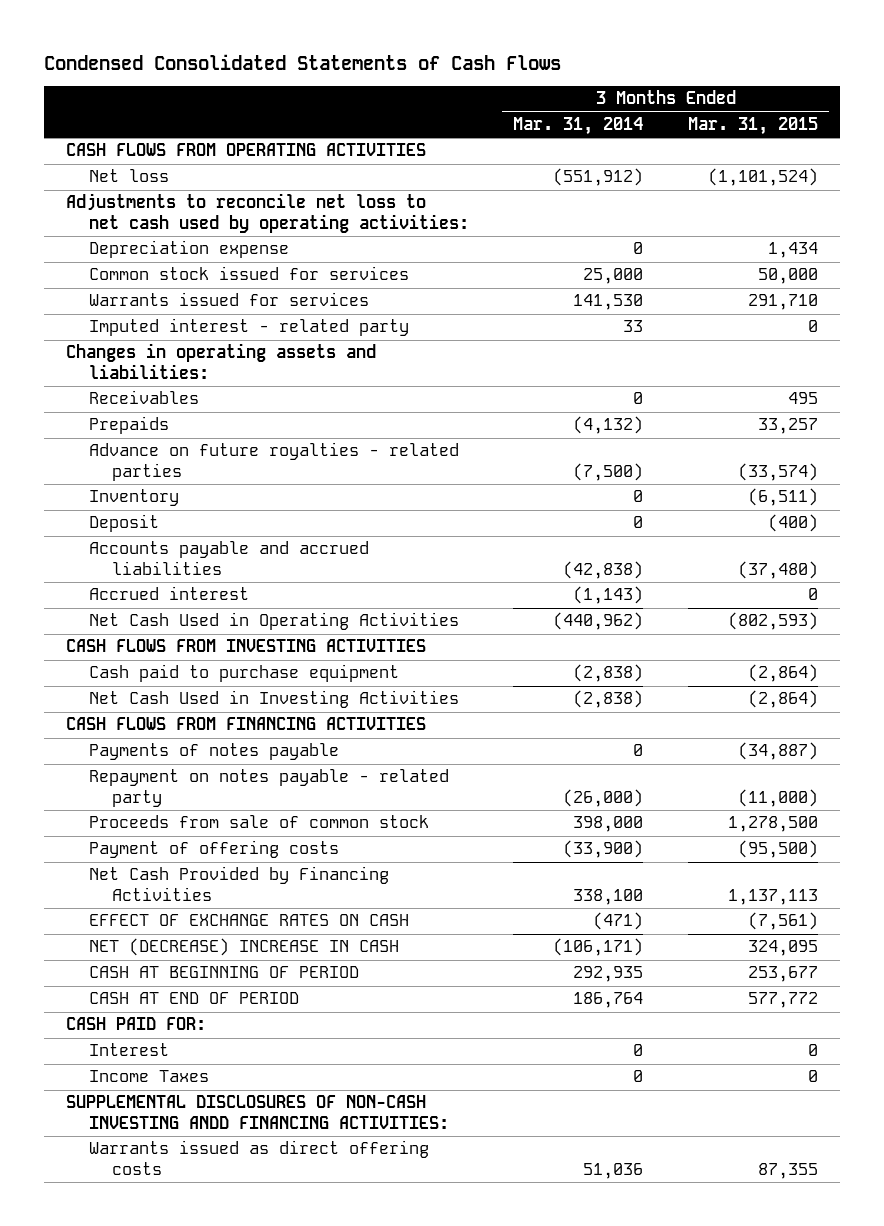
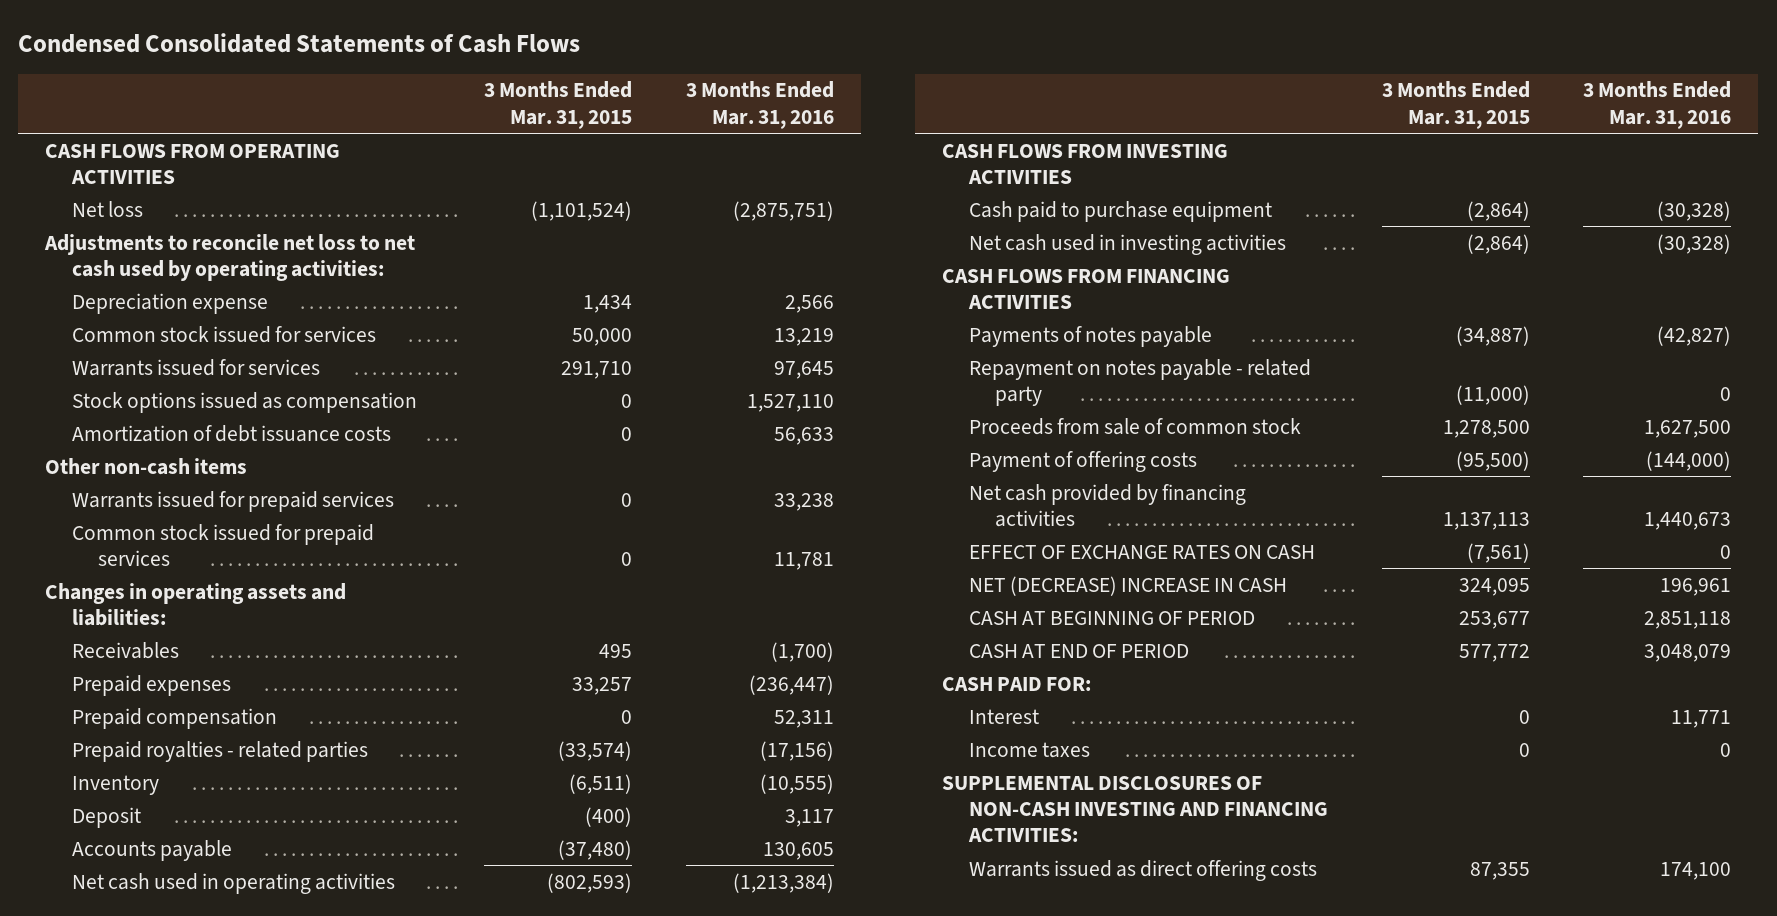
[513,117,644,136] Mar. 31, 2014 -> none
none -> [686,81,835,129] 3 Months Ended Mar. 31, 2016
[89,318,410,337] Imputed interest - related party -> none
none -> [71,391,417,413] Stock options issued as compensation
none -> [71,424,391,442] Amortization of debt issuance costs
none -> [45,457,248,475] Other non-cash items
none -> [71,490,394,512] Warrants issued for prepaid services
none -> [71,523,374,567] Common stock issued for prepaid services
[89,416,170,435] Prepaids -> [71,674,231,696] Prepaid expenses
none -> [71,707,277,729] Prepaid compensation
[89,442,460,481] Advance on future royalties - related parties -> [71,740,368,762] Prepaid royalties - related parties
[89,586,250,601] Accrued interest -> none
[89,541,370,575] Accounts payable and accrued liabilities -> [71,839,232,861] Accounts payable
[89,612,460,631] Net Cash Used in Operating Activities -> [71,872,395,894] Net cash used in operating activities
[89,690,460,709] Net Cash Used in Investing Activities -> [968,233,1286,255] Net cash used in investing activities
[89,866,390,901] Net Cash Provided by Financing Activities -> [968,483,1246,528] Net cash provided by financing activities
[89,1070,210,1083] Income Taxes -> [968,741,1090,758] Income taxes
[66,1095,450,1129] SUPPLEMENTAL DISCLOSURES OF NON-CASH INVESTING ANDD FINANCING ACTIVITIES: -> [942,775,1328,843] SUPPLEMENTAL DISCLOSURES OF NON-CASH INVESTING AND FINANCING ACTIVITIES:

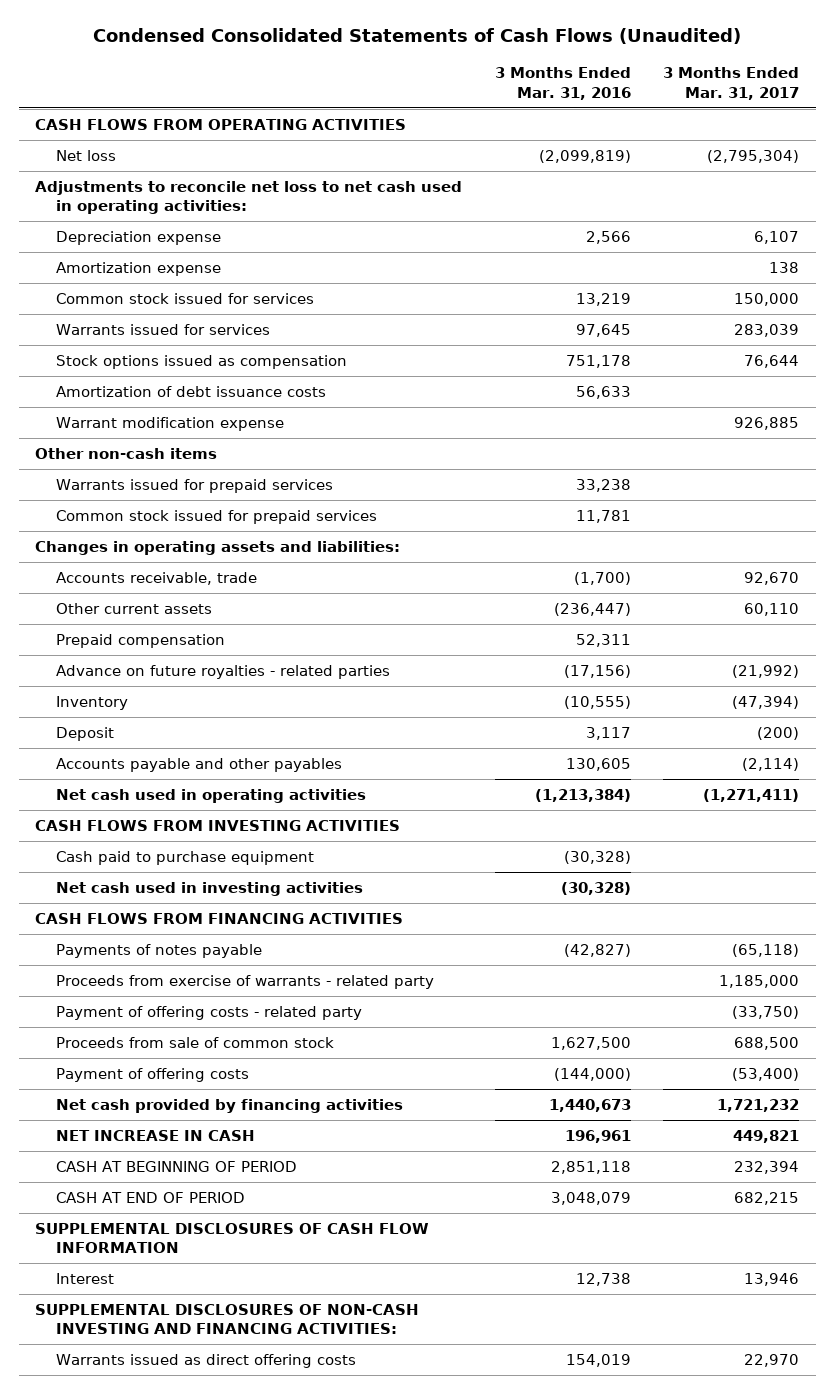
[18,32,581,53] Condensed Consolidated Statements of Cash Flows -> [93,28,742,45] Condensed Consolidated Statements of Cash Flows (Unaudited)
[484,81,633,129] 3 Months Ended Mar. 31, 2015 -> none
none -> [663,67,800,100] 3 Months Ended Mar. 31, 2017
[733,200,835,221] (2,875,751) -> [538,149,631,163] (2,099,819)
[44,233,416,282] Adjustments to reconcile net loss to net cash used by operating activities: -> [35,180,463,215] Adjustments to reconcile net loss to net cash used in operating activities:
none -> [55,261,221,276] Amortization expense
[747,393,835,412] 1,527,110 -> [565,354,631,368] 751,178
none -> [55,416,284,431] Warrant modification expense
[71,641,179,659] Receivables -> [55,571,257,585] Accounts receivable, trade
[71,674,231,696] Prepaid expenses -> [55,602,212,614] Other current assets
[71,740,368,762] Prepaid royalties - related parties -> [55,664,390,679] Advance on future royalties - related parties
[71,839,232,861] Accounts payable -> [55,757,342,772] Accounts payable and other payables
[968,358,1311,407] Repayment on notes payable - related party -> none
none -> [55,974,434,989] Proceeds from exercise of warrants - related party
none -> [55,1005,362,1020] Payment of offering costs - related party
[968,544,1315,559] EFFECT OF EXCHANGE RATES ON CASH -> none
[968,575,1287,596] NET (DECREASE) INCREASE IN CASH -> [55,1129,255,1141] NET INCREASE IN CASH
[968,741,1090,758] Income taxes -> none
[942,676,1092,691] CASH PAID FOR: -> [35,1222,430,1254] SUPPLEMENTAL DISCLOSURES OF CASH FLOW INFORMATION
[1671,709,1732,728] 11,771 -> [575,1272,631,1286] 12,738
[1660,861,1732,880] 174,100 -> [565,1353,631,1367] 154,019

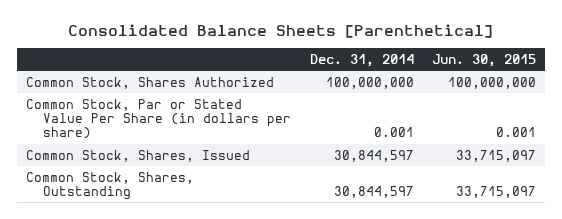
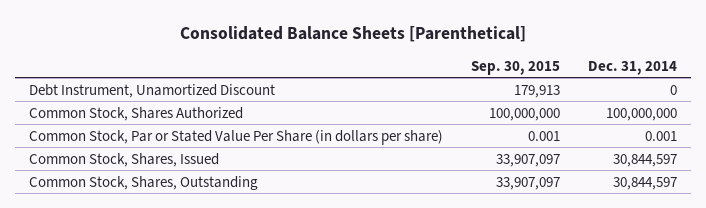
[431,54,536,68] Jun. 30, 2015 -> none
none -> [470,60,560,75] Sep. 30, 2015
none -> [29,83,276,98] Debt Instrument, Unamortized Discount

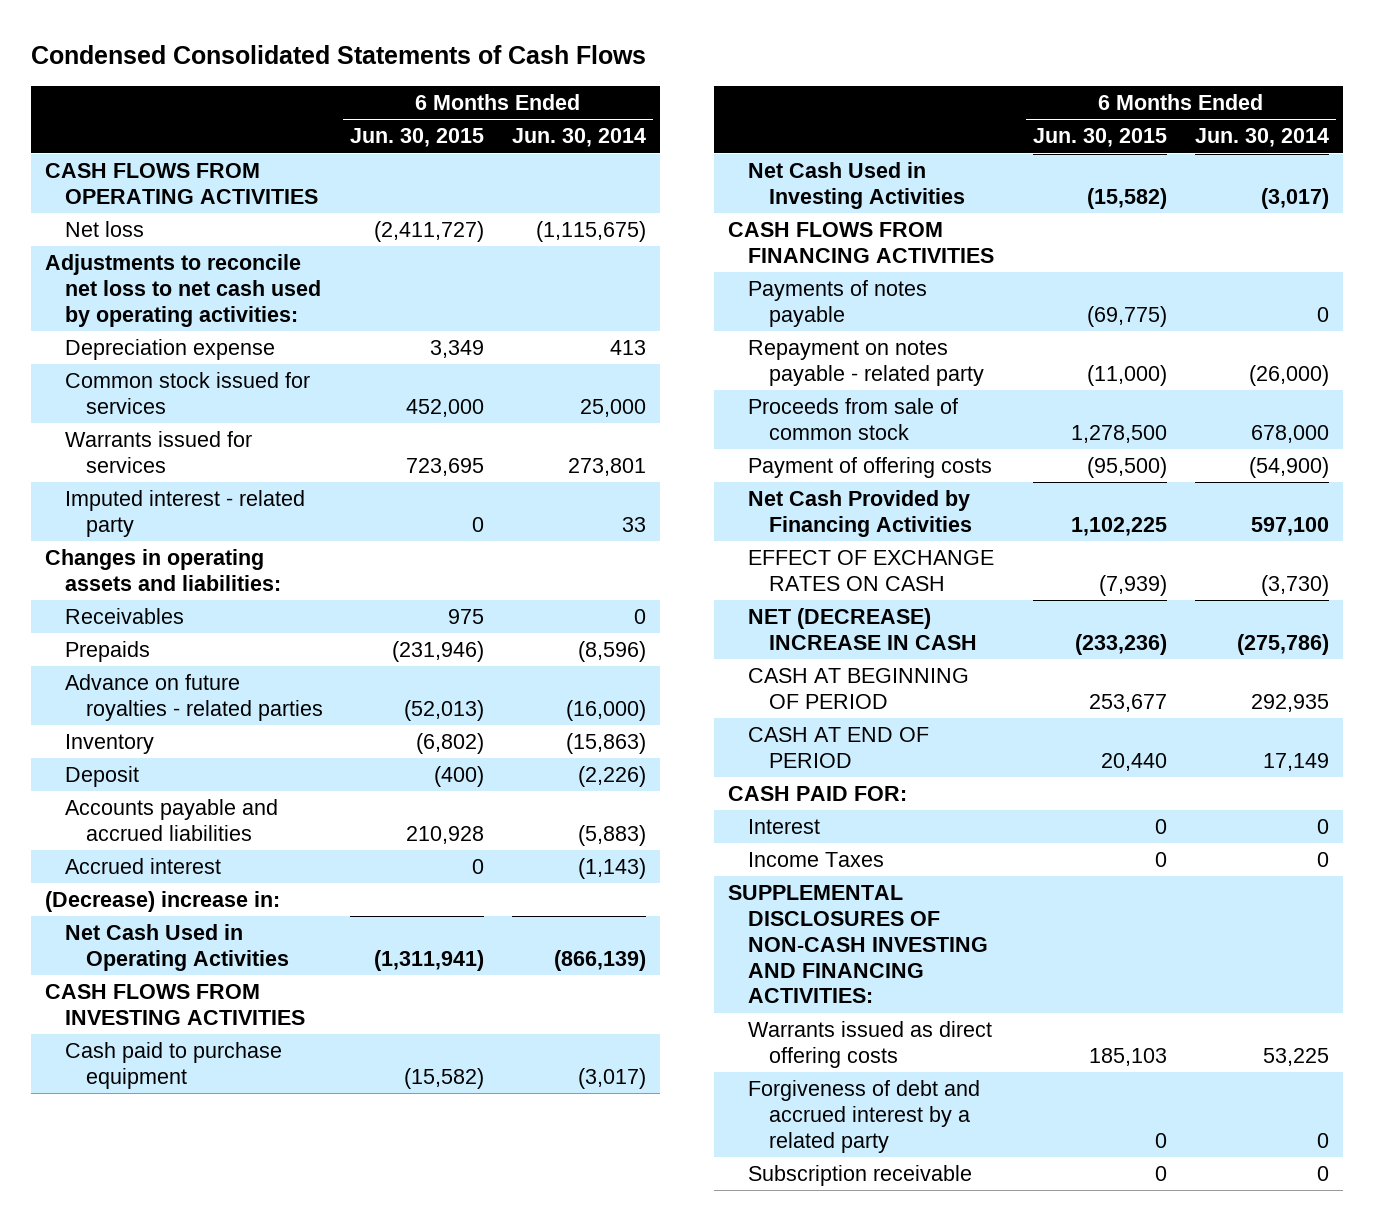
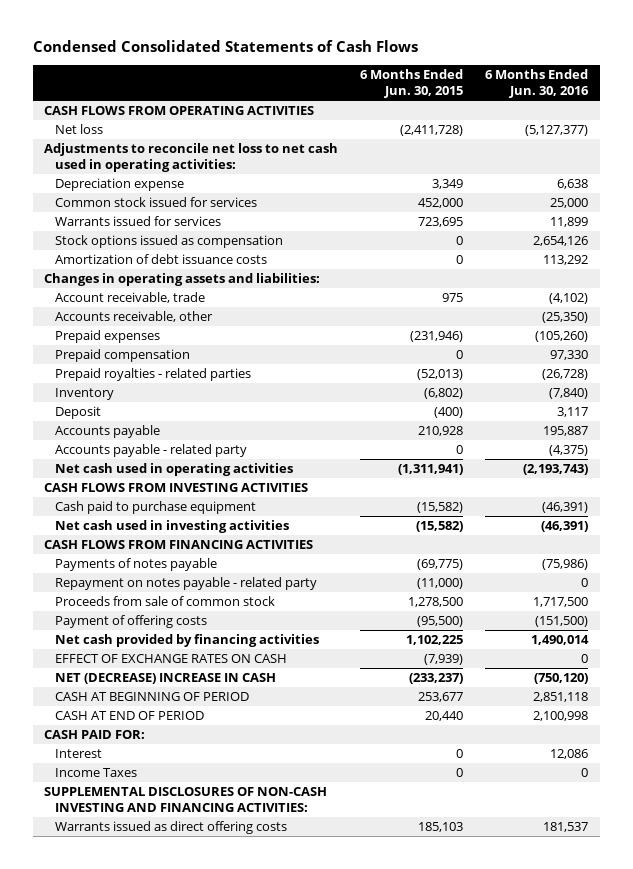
[511,128,646,148] Jun. 30, 2014 -> none
none -> [485,68,590,99] 6 Months Ended Jun. 30, 2016
[374,221,485,243] (2,411,727) -> [400,125,464,137] (2,411,728)
[44,254,322,327] Adjustments to reconcile net loss to net cash used by operating activities: -> [44,143,339,173] Adjustments to reconcile net loss to net cash used in operating activities:
[65,490,306,537] Imputed interest - related party -> none
none -> [55,235,284,249] Stock options issued as compensation
none -> [55,254,268,265] Amortization of debt issuance costs
[65,608,185,625] Receivables -> [55,292,206,304] Account receivable, trade
none -> [55,311,214,323] Accounts receivable, other
[65,641,151,663] Prepaids -> [55,330,161,344] Prepaid expenses
none -> [55,349,191,363] Prepaid compensation
[65,674,323,721] Advance on future royalties - related parties -> [55,368,252,382] Prepaid royalties - related parties
[65,858,222,875] Accrued interest -> none
[44,891,280,913] (Decrease) increase in: -> none
[65,799,279,841] Accounts payable and accrued liabilities -> [55,425,161,439] Accounts payable
none -> [55,444,248,458] Accounts payable - related party
[65,924,289,971] Net Cash Used in Operating Activities -> [55,463,294,477] Net cash used in operating activities
[748,162,965,209] Net Cash Used in Investing Activities -> [55,520,290,534] Net cash used in investing activities
[748,490,972,537] Net Cash Provided by Financing Activities -> [55,634,320,648] Net cash provided by financing activities
[1075,633,1168,655] (233,236) -> [409,673,464,685] (233,237)
[748,1080,981,1153] Forgiveness of debt and accrued interest by a related party -> none
[748,1165,973,1187] Subscription receivable -> none

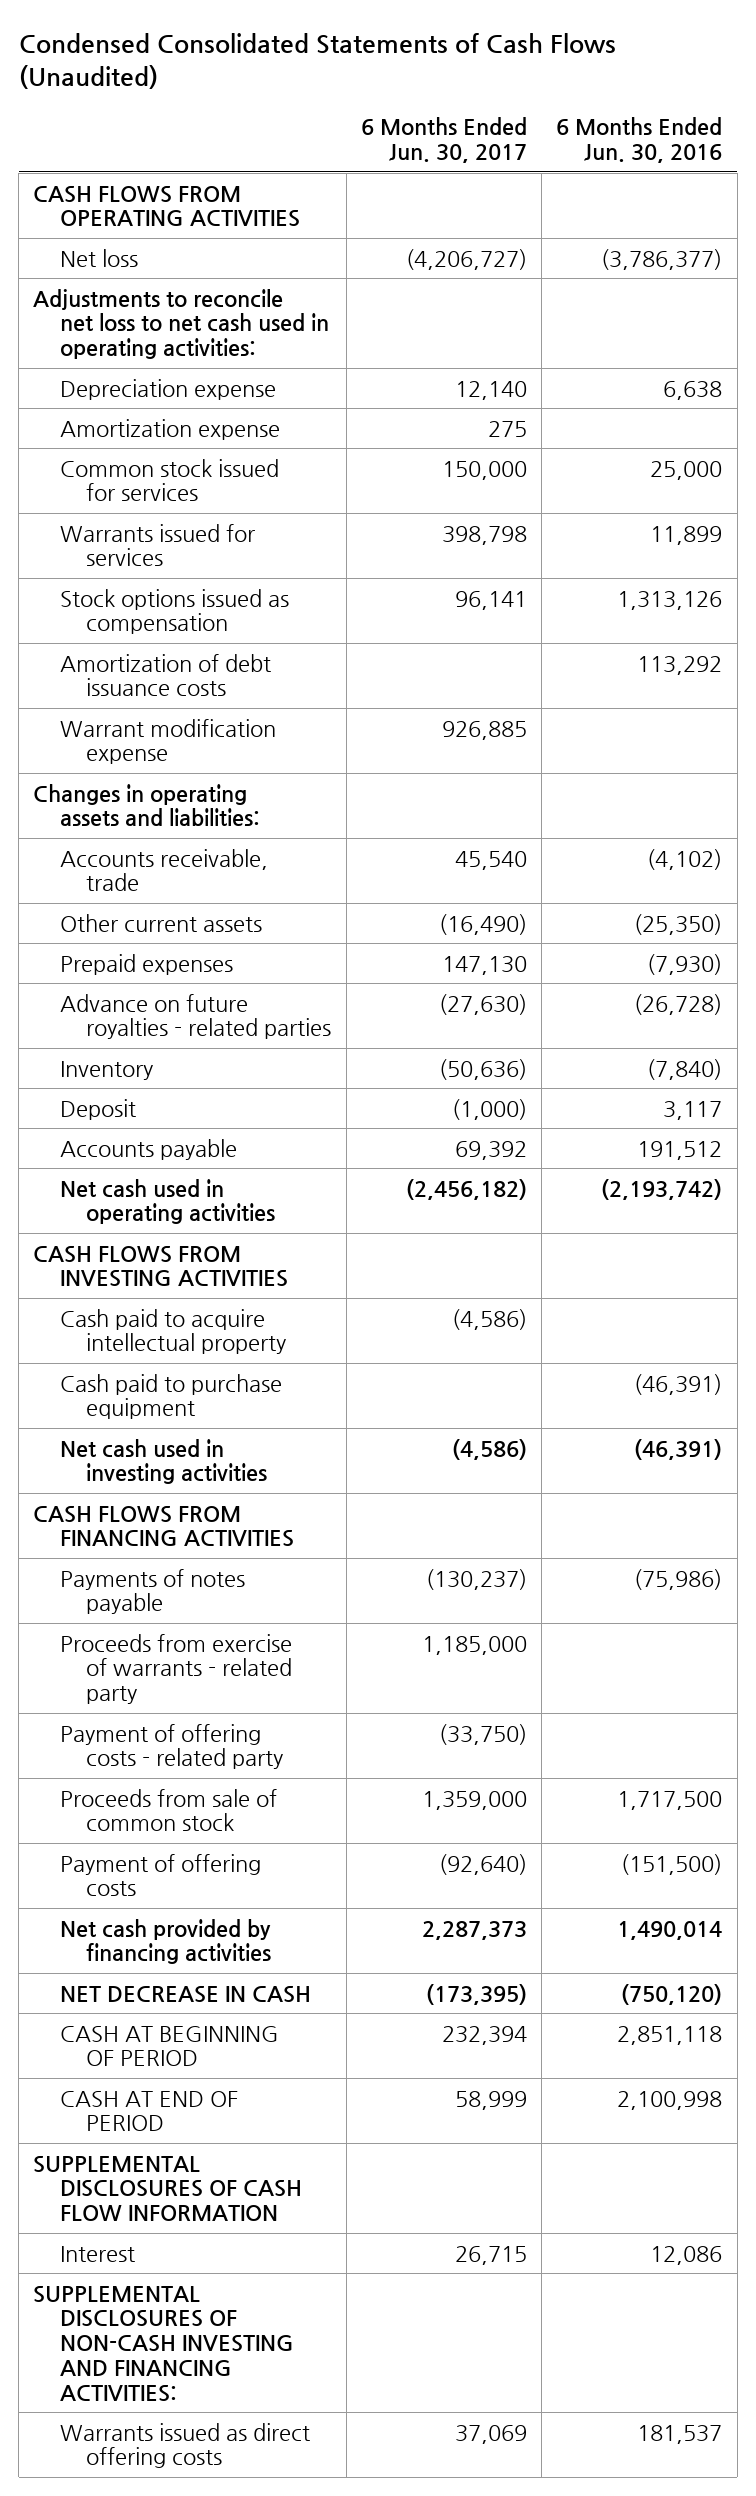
[33,40,419,53] Condensed Consolidated Statements of Cash Flows -> [18,32,616,90] Condensed Consolidated Statements of Cash Flows (Unaudited)
[360,68,464,99] 6 Months Ended Jun. 30, 2015 -> none
none -> [360,117,527,164] 6 Months Ended Jun. 30, 2017
[525,125,589,137] (5,127,377) -> [601,248,723,270] (3,786,377)
none -> [59,418,280,440] Amortization expense
[533,236,589,247] 2,654,126 -> [617,590,723,610] 1,313,126
none -> [59,718,276,765] Warrant modification expense
[55,349,191,363] Prepaid compensation -> none
[55,292,206,304] Account receivable, trade -> [59,848,268,892] Accounts receivable, trade
[55,311,214,323] Accounts receivable, other -> [59,913,262,932] Other current assets
[535,331,589,343] (105,260) -> [647,953,723,975] (7,930)
[55,368,252,382] Prepaid royalties - related parties -> [59,993,332,1040] Advance on future royalties - related parties
[55,444,248,458] Accounts payable - related party -> none
[543,426,589,437] 195,887 -> [637,1140,723,1160] 191,512
[523,464,589,476] (2,193,743) -> [601,1178,723,1200] (2,193,742)
none -> [59,1308,287,1355] Cash paid to acquire intellectual property
[55,577,318,591] Repayment on notes payable - related party -> none
none -> [59,1633,293,1705] Proceeds from exercise of warrants - related party
none -> [59,1723,284,1770] Payment of offering costs - related party
[55,654,288,664] EFFECT OF EXCHANGE RATES ON CASH -> none
[55,673,277,685] NET (DECREASE) INCREASE IN CASH -> [59,1985,311,2003] NET DECREASE IN CASH
[44,730,146,740] CASH PAID FOR: -> [33,2155,302,2222] SUPPLEMENTAL DISCLOSURES OF CASH FLOW INFORMATION
[55,768,138,778] Income Taxes -> none

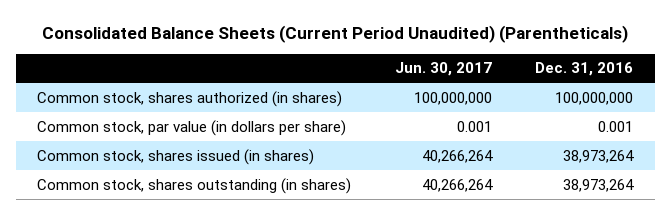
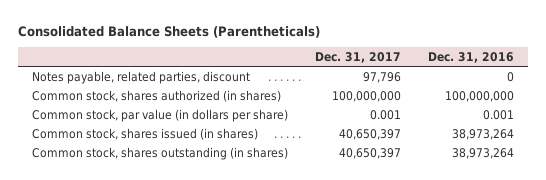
[42,24,629,43] Consolidated Balance Sheets (Current Period Unaudited) (Parentheticals) -> [17,25,320,38] Consolidated Balance Sheets (Parentheticals)
[394,62,492,77] Jun. 30, 2017 -> none
none -> [314,51,401,63] Dec. 31, 2017
none -> [31,70,250,84] Notes payable, related parties, discount

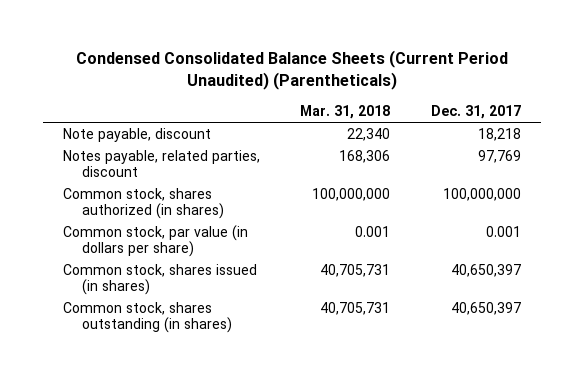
[17,25,320,38] Consolidated Balance Sheets (Parentheticals) -> [75,50,508,91] Condensed Consolidated Balance Sheets (Current Period Unaudited) (Parentheticals)
[428,51,515,63] Dec. 31, 2016 -> none
none -> [300,105,391,120] Mar. 31, 2018
none -> [62,127,211,142] Note payable, discount
[362,71,401,83] 97,796 -> [477,149,521,163] 97,769

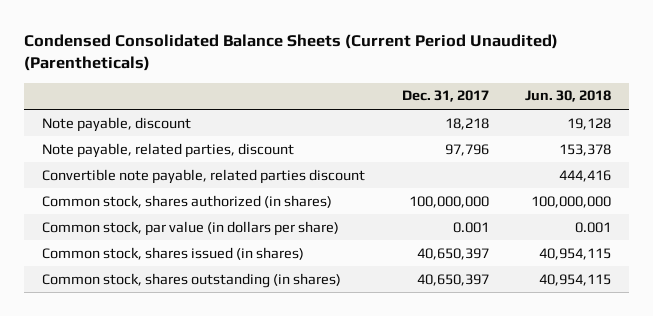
[300,105,391,120] Mar. 31, 2018 -> none
none -> [525,90,612,103] Jun. 30, 2018
[62,149,260,178] Notes payable, related parties, discount -> [41,142,294,158] Note payable, related parties, discount
[477,149,521,163] 97,769 -> [444,143,489,156] 97,796
none -> [41,168,365,184] Convertible note payable, related parties discount

